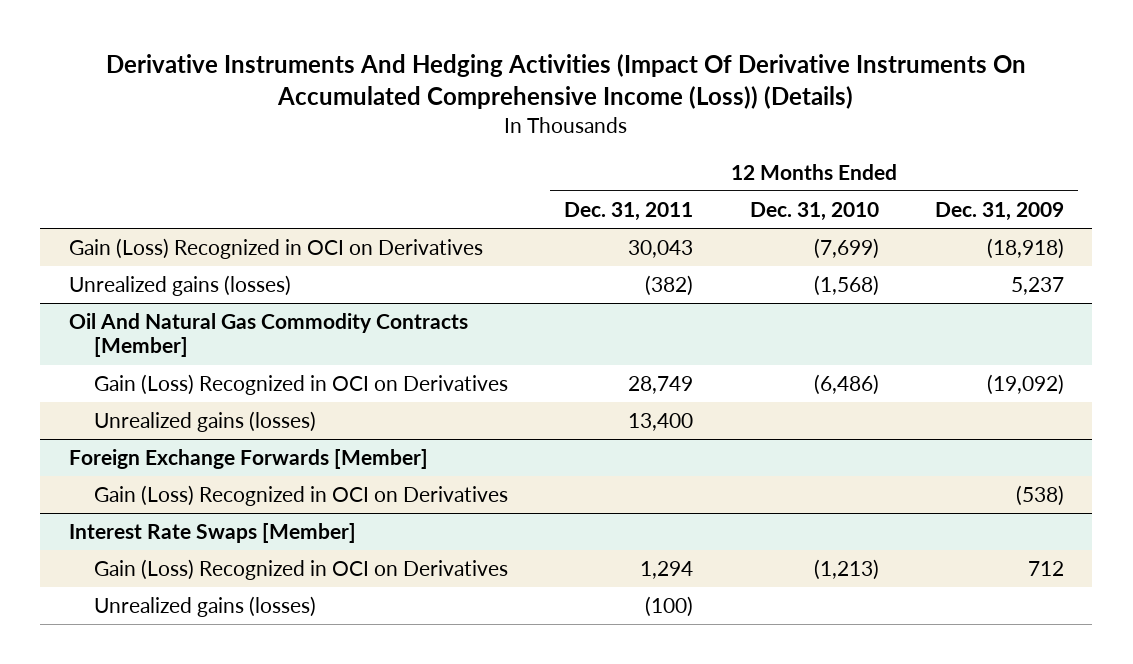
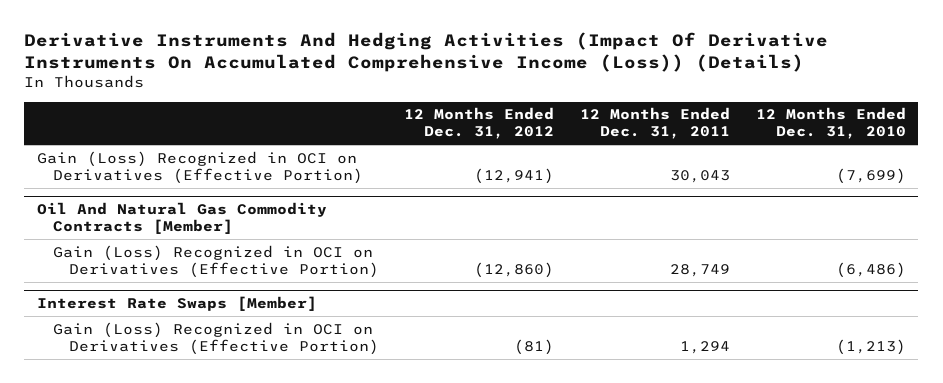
[934,202,1064,222] Dec. 31, 2009 -> none
none -> [404,107,555,140] 12 Months Ended Dec. 31, 2012
[68,275,291,297] Unrealized gains (losses) -> none
[68,238,483,260] Gain (Loss) Recognized in OCI on Derivatives -> [36,150,363,184] Gain (Loss) Recognized in OCI on Derivatives (Effective Portion)
[94,411,317,433] Unrealized gains (losses) -> none
[68,449,428,470] Foreign Exchange Forwards [Member] -> none
[94,485,509,507] Gain (Loss) Recognized in OCI on Derivatives -> none
[94,374,509,396] Gain (Loss) Recognized in OCI on Derivatives -> [52,244,379,278] Gain (Loss) Recognized in OCI on Derivatives (Effective Portion)
[94,596,317,618] Unrealized gains (losses) -> none
[94,559,509,581] Gain (Loss) Recognized in OCI on Derivatives -> [52,321,379,355] Gain (Loss) Recognized in OCI on Derivatives (Effective Portion)

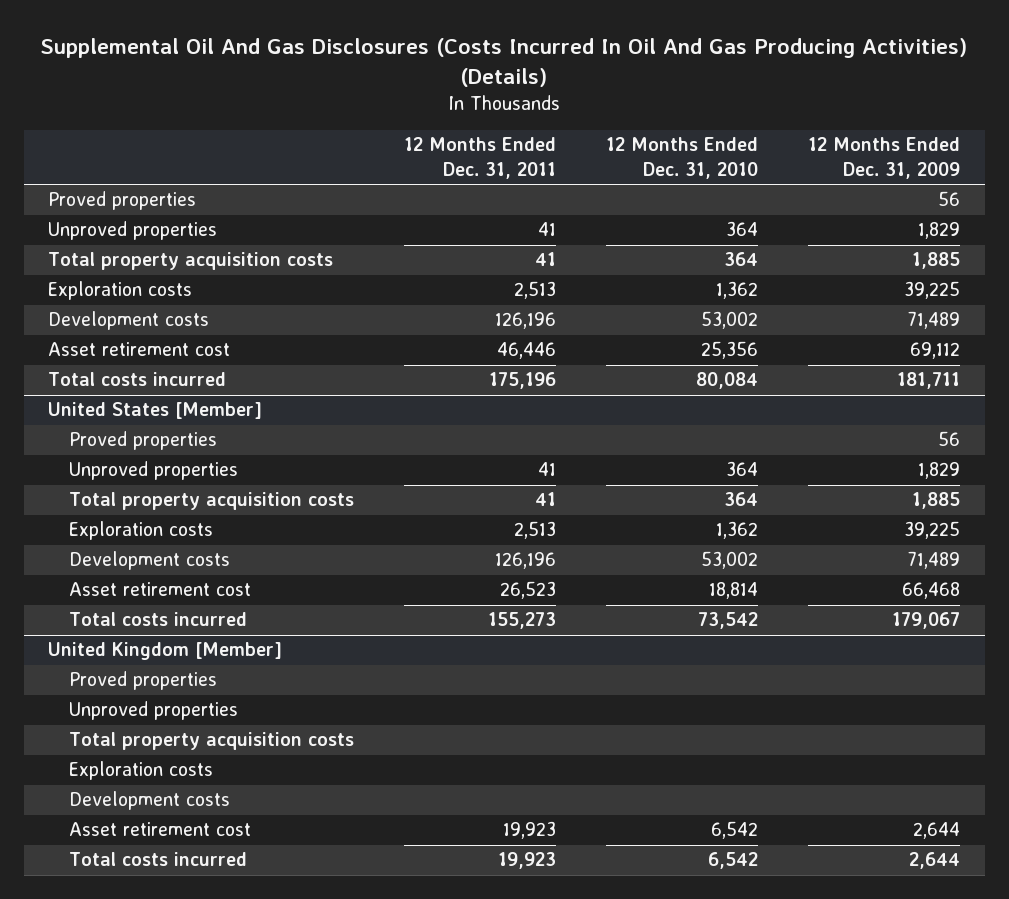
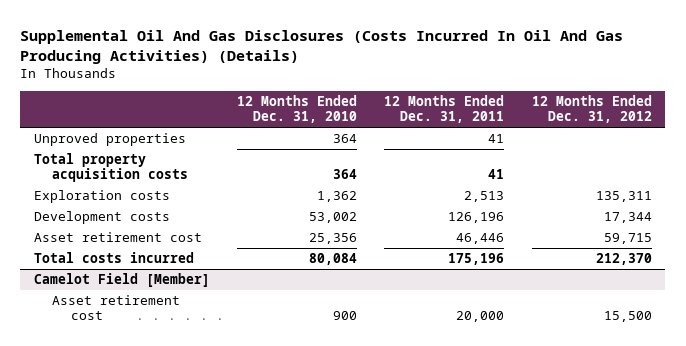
[808,137,961,179] 12 Months Ended Dec. 31, 2009 -> none
none -> [531,95,652,124] 12 Months Ended Dec. 31, 2012
[48,191,197,211] Proved properties -> none
[48,402,263,420] United States [Member] -> none
[69,431,218,451] Proved properties -> none
[69,461,239,481] Unproved properties -> none
[69,492,355,511] Total property acquisition costs -> none
[69,521,214,541] Exploration costs -> none
[69,551,231,571] Development costs -> none
[69,612,248,627] Total costs incurred -> none
[48,642,283,661] United Kingdom [Member] -> none
[69,671,218,691] Proved properties -> none
[69,701,239,721] Unproved properties -> none
[69,732,355,751] Total property acquisition costs -> none
[69,761,214,781] Exploration costs -> none
[69,791,231,811] Development costs -> none
[69,822,252,837] Asset retirement cost -> none
[69,852,248,867] Total costs incurred -> none
none -> [34,272,211,287] Camelot Field [Member]
[500,581,557,600] 26,523 -> [456,311,505,323] 20,000
[709,582,759,600] 18,814 -> [333,311,358,321] 900

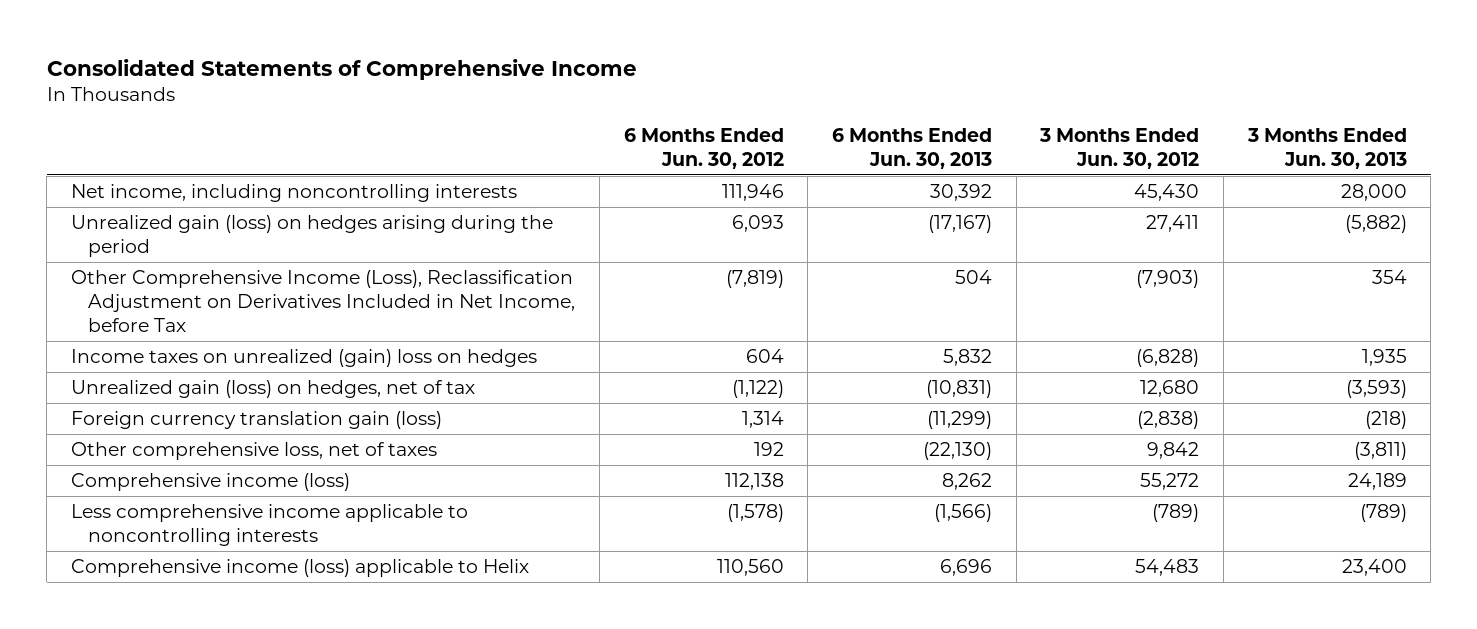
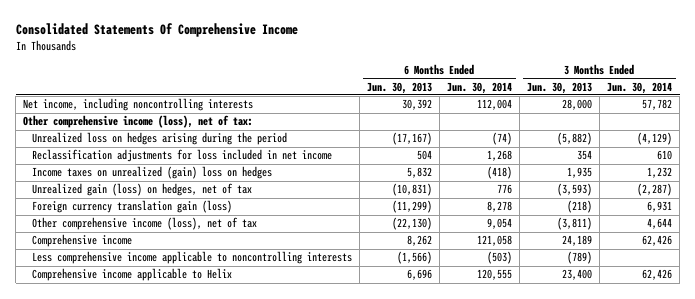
[46,58,637,80] Consolidated Statements of Comprehensive Income -> [15,22,298,37] Consolidated Statements Of Comprehensive Income
[623,128,784,170] 6 Months Ended Jun. 30, 2012 -> none
[1039,128,1200,170] 3 Months Ended Jun. 30, 2012 -> none
none -> [446,81,512,94] Jun. 30, 2014
none -> [607,81,673,94] Jun. 30, 2014
none -> [23,115,254,129] Other comprehensive income (loss), net of tax:
[70,214,553,258] Unrealized gain (loss) on hedges arising during the period -> [31,132,287,146] Unrealized loss on hedges arising during the period
[70,269,576,333] Other Comprehensive Income (Loss), Reclassification Adjustment on Derivatives Included in Net Income, before Tax -> [31,149,332,163] Reclassification adjustments for loss included in net income
[70,441,437,460] Other comprehensive loss, net of taxes -> [31,217,257,231] Other comprehensive income (loss), net of tax
[70,472,350,491] Comprehensive income (loss) -> [31,234,132,248] Comprehensive income
[70,558,529,577] Comprehensive income (loss) applicable to Helix -> [31,268,232,282] Comprehensive income applicable to Helix

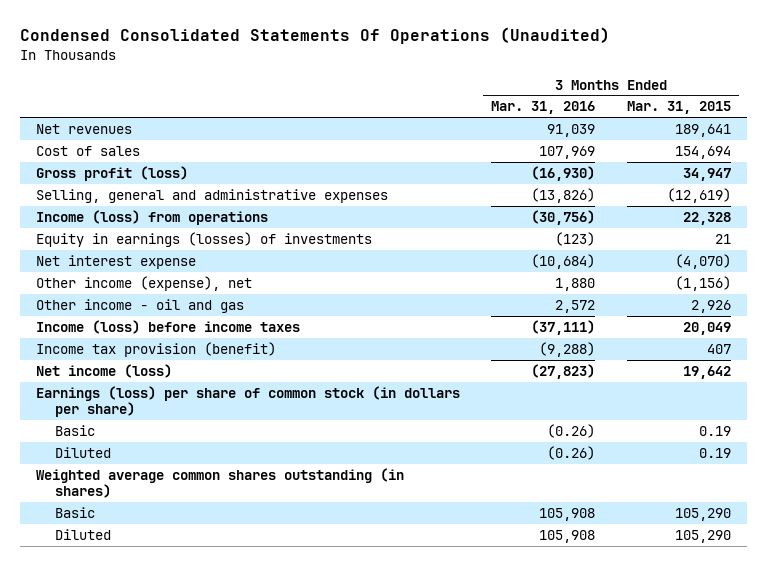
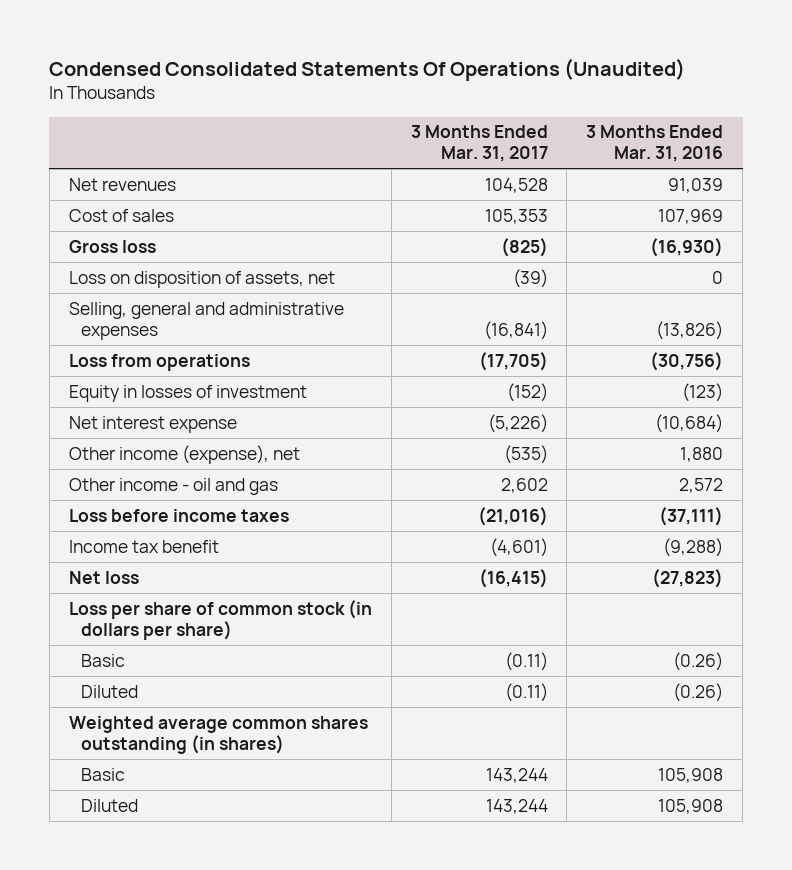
[626,101,731,115] Mar. 31, 2015 -> none
none -> [410,125,548,163] 3 Months Ended Mar. 31, 2017
[35,165,188,181] Gross profit (loss) -> [68,239,156,253] Gross loss
none -> [68,270,335,288] Loss on disposition of assets, net
[35,209,268,225] Income (loss) from operations -> [68,353,250,371] Loss from operations
[35,231,372,247] Equity in earnings (losses) of investments -> [68,384,307,402] Equity in losses of investment
[35,319,300,334] Income (loss) before income taxes -> [68,508,289,522] Loss before income taxes
[35,341,276,357] Income tax provision (benefit) -> [68,539,219,553] Income tax benefit
[35,363,172,378] Net income (loss) -> [68,570,139,584] Net loss
[35,385,460,418] Earnings (loss) per share of common stock (in dollars per share) -> [68,599,372,640] Loss per share of common stock (in dollars per share)

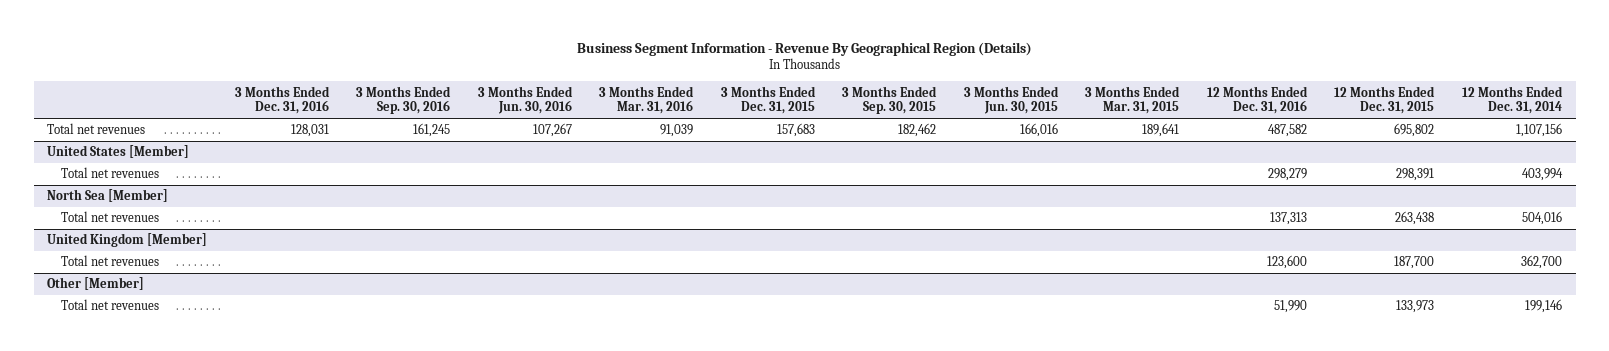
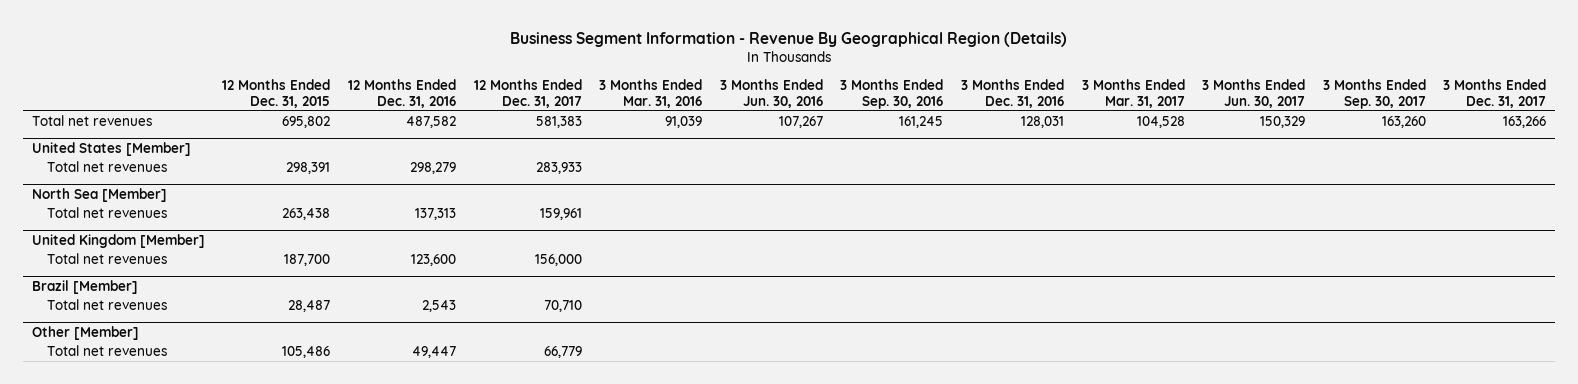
[720,85,816,115] 3 Months Ended Dec. 31, 2015 -> none
[842,85,938,115] 3 Months Ended Sep. 30, 2015 -> none
[963,85,1059,115] 3 Months Ended Jun. 30, 2015 -> none
[1085,85,1181,115] 3 Months Ended Mar. 31, 2015 -> none
[1461,85,1563,115] 12 Months Ended Dec. 31, 2014 -> none
none -> [473,78,582,108] 12 Months Ended Dec. 31, 2017
none -> [1081,78,1185,108] 3 Months Ended Mar. 31, 2017
none -> [1202,78,1306,108] 3 Months Ended Jun. 30, 2017
none -> [1322,78,1426,109] 3 Months Ended Sep. 30, 2017
none -> [1443,78,1547,108] 3 Months Ended Dec. 31, 2017
none -> [31,280,138,295] Brazil [Member]
none -> [47,299,168,311] Total net revenues
[1273,300,1307,314] 51,990 -> [411,346,456,359] 49,447
[1396,300,1435,314] 133,973 -> [282,346,331,359] 105,486

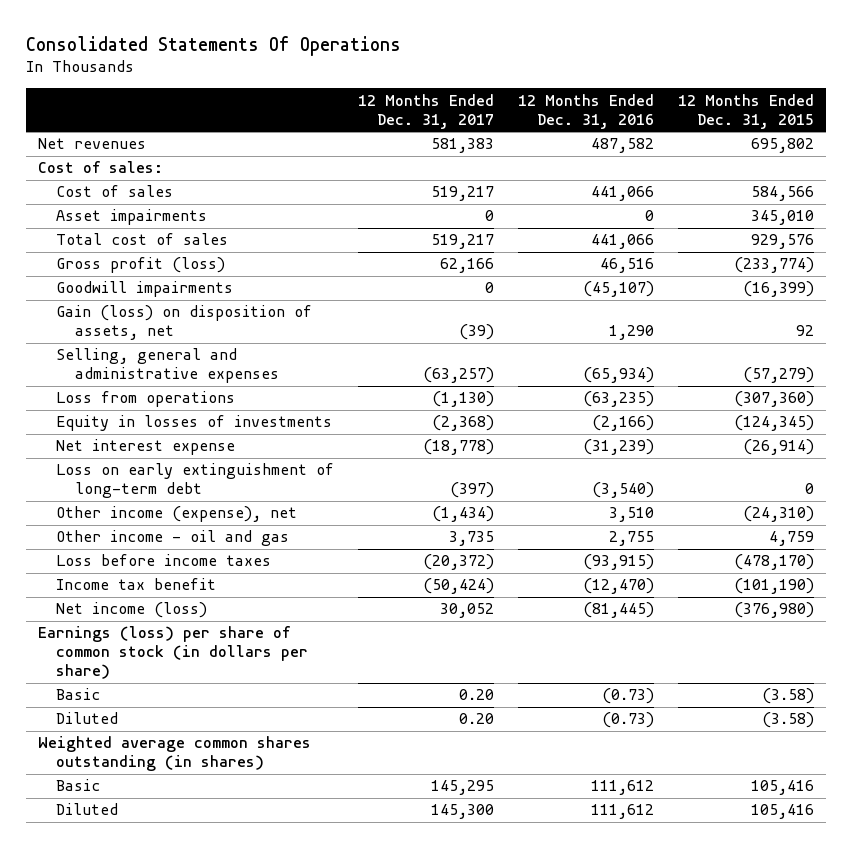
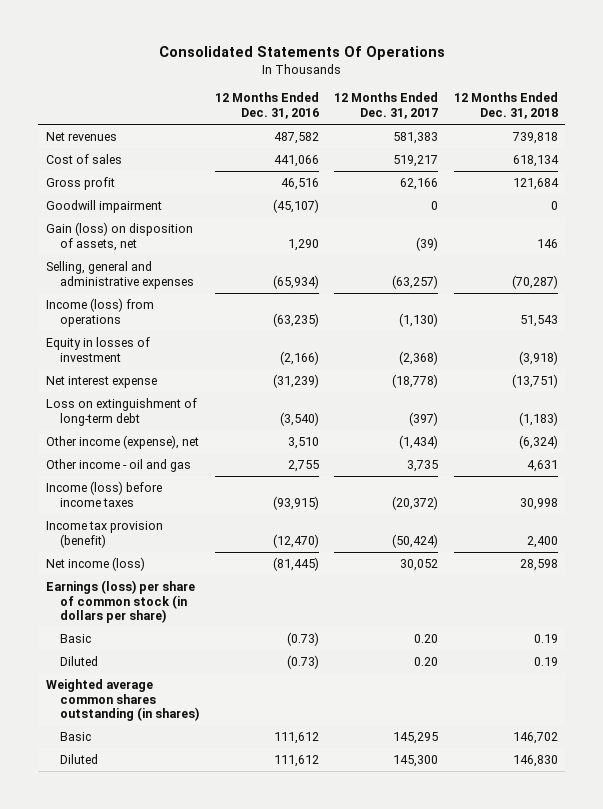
[678,93,815,129] 12 Months Ended Dec. 31, 2015 -> none
none -> [453,92,558,120] 12 Months Ended Dec. 31, 2018
[37,161,163,174] Cost of sales: -> none
[56,209,208,226] Asset impairments -> none
[56,233,229,246] Total cost of sales -> none
[56,257,226,274] Gross profit (loss) -> [45,176,115,190] Gross profit
[56,281,234,298] Goodwill impairments -> [45,199,162,213] Goodwill impairment
[56,391,236,408] Loss from operations -> [45,297,154,327] Income (loss) from operations
[56,415,333,432] Equity in losses of investments -> [45,336,150,362] Equity in losses of investment
[56,463,335,499] Loss on early extinguishment of long-term debt -> [45,397,197,426] Loss on extinguishment of long-term debt
[56,554,272,567] Loss before income taxes -> [45,480,162,507] Income (loss) before income taxes
[56,578,217,591] Income tax benefit -> [45,520,163,548] Income tax provision (benefit)

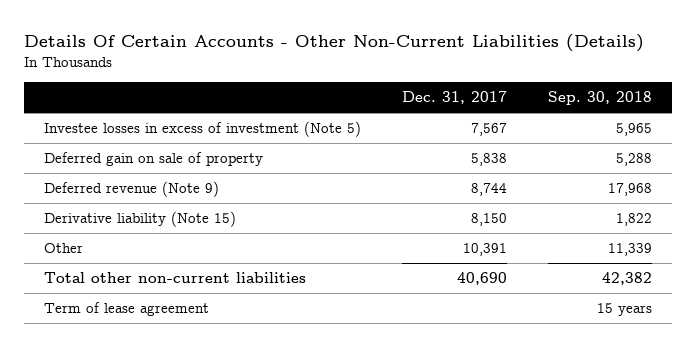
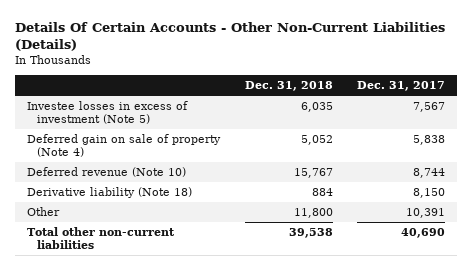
[547,91,652,106] Sep. 30, 2018 -> none
none -> [244,81,333,92] Dec. 31, 2018
[44,152,264,167] Deferred gain on sale of property -> [27,134,222,158] Deferred gain on sale of property (Note 4)
[44,181,220,198] Deferred revenue (Note 9) -> [27,167,187,178] Deferred revenue (Note 10)
[44,211,237,228] Derivative liability (Note 15) -> [27,187,193,199] Derivative liability (Note 18)
[44,302,210,317] Term of lease agreement -> none

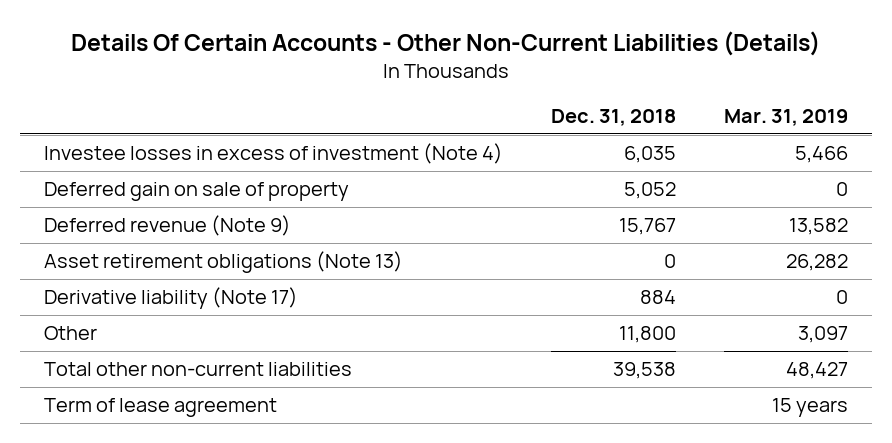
[356,81,445,92] Dec. 31, 2017 -> none
none -> [724,108,849,126] Mar. 31, 2019
[27,101,189,125] Investee losses in excess of investment (Note 5) -> [43,143,503,165] Investee losses in excess of investment (Note 4)
[27,134,222,158] Deferred gain on sale of property (Note 4) -> [43,182,349,202] Deferred gain on sale of property
[27,167,187,178] Deferred revenue (Note 10) -> [43,215,291,237] Deferred revenue (Note 9)
none -> [43,251,403,274] Asset retirement obligations (Note 13)
[27,187,193,199] Derivative liability (Note 18) -> [43,287,298,310] Derivative liability (Note 17)
none -> [43,398,277,418] Term of lease agreement

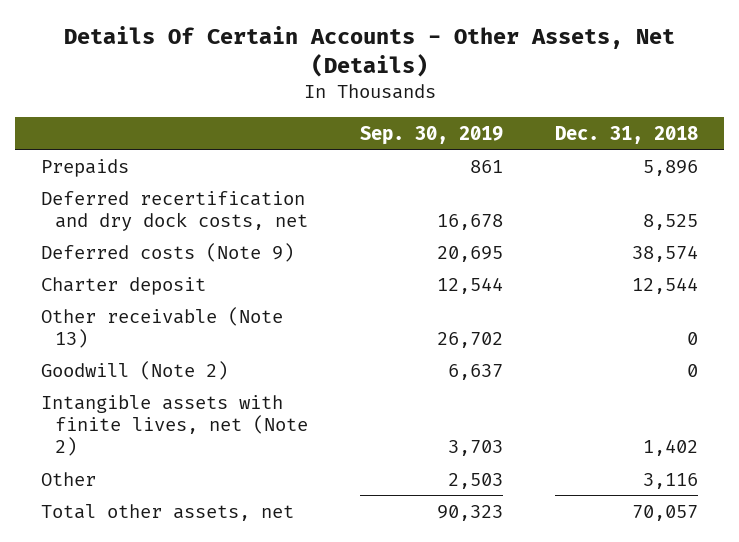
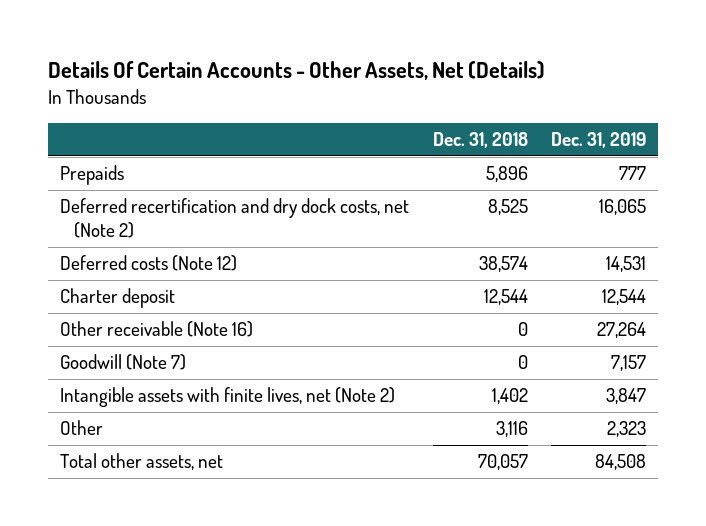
[360,125,504,145] Sep. 30, 2019 -> none
none -> [551,132,647,149] Dec. 31, 2019
[41,190,309,231] Deferred recertification and dry dock costs, net -> [60,198,410,239] Deferred recertification and dry dock costs, net (Note 2)
[41,242,295,262] Deferred costs (Note 9) -> [60,255,238,272] Deferred costs (Note 12)
[41,306,284,348] Other receivable (Note 13) -> [60,321,254,338] Other receivable (Note 16)
[41,360,229,380] Goodwill (Note 2) -> [60,354,187,371] Goodwill (Note 7)

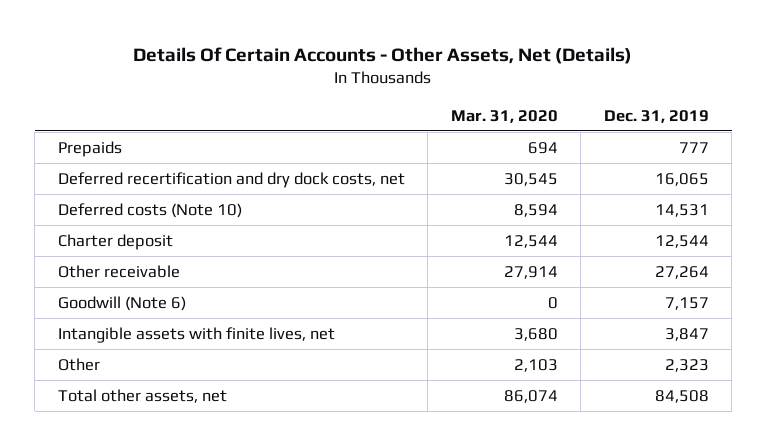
[432,132,528,149] Dec. 31, 2018 -> none
none -> [450,109,558,123] Mar. 31, 2020
[60,198,410,239] Deferred recertification and dry dock costs, net (Note 2) -> [57,171,405,188] Deferred recertification and dry dock costs, net
[60,255,238,272] Deferred costs (Note 12) -> [57,202,242,218] Deferred costs (Note 10)
[60,321,254,338] Other receivable (Note 16) -> [57,264,180,278] Other receivable
[60,354,187,371] Goodwill (Note 7) -> [57,295,186,311] Goodwill (Note 6)
[60,387,396,408] Intangible assets with finite lives, net (Note 2) -> [57,326,335,343] Intangible assets with finite lives, net

